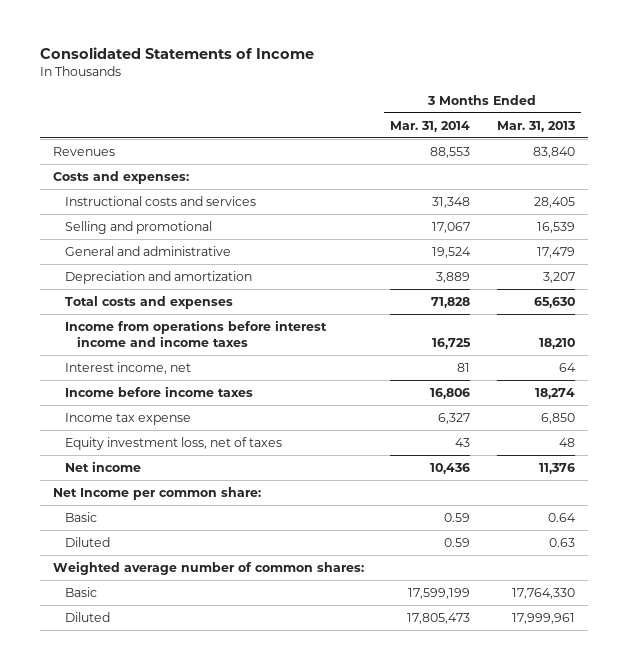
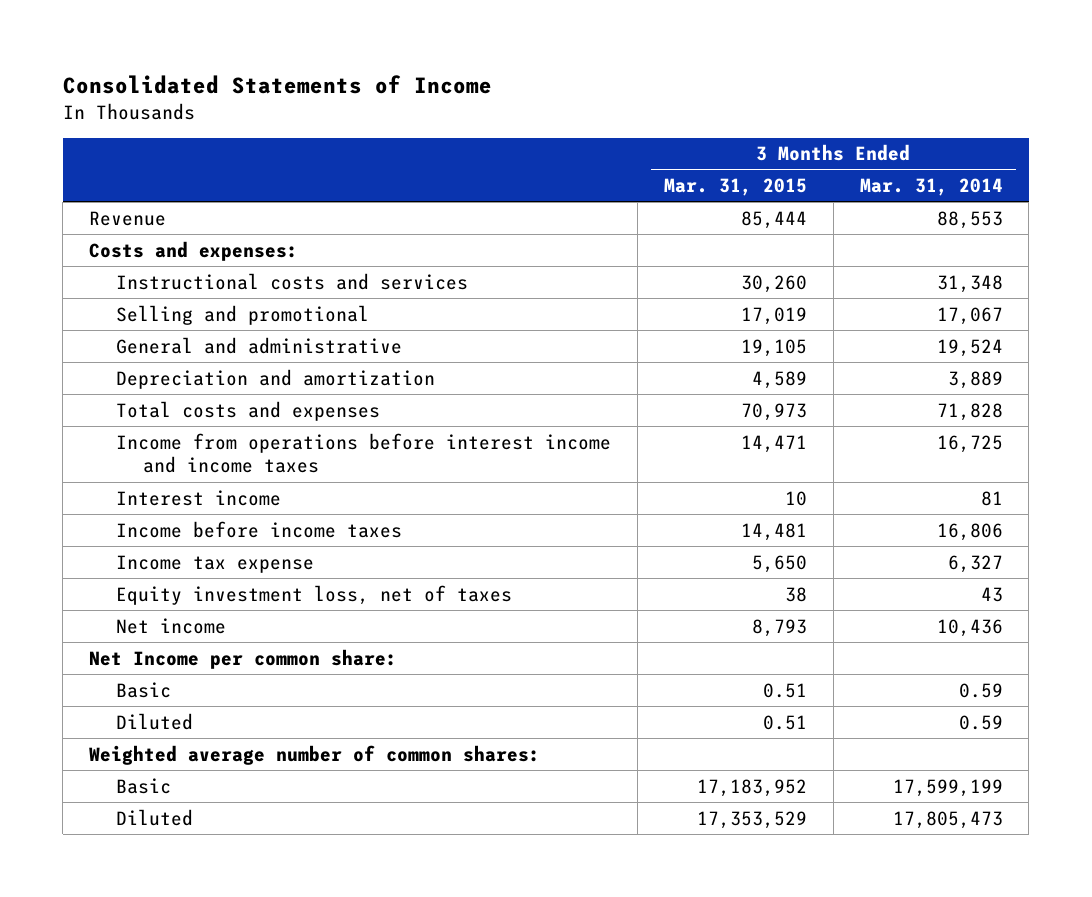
[496,120,575,132] Mar. 31, 2013 -> none
none -> [663,178,807,197] Mar. 31, 2015
[53,146,116,156] Revenues -> [89,210,167,226] Revenue
[65,361,192,374] Interest income, net -> [116,489,282,506] Interest income

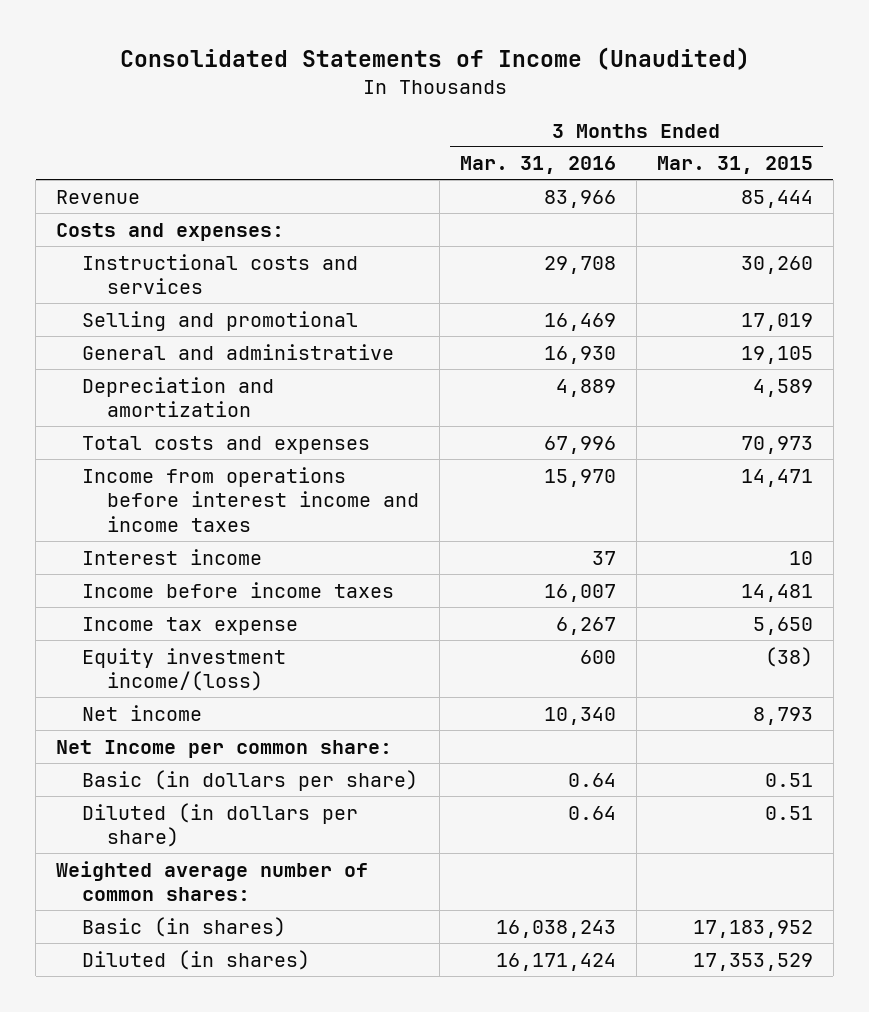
[62,74,492,94] Consolidated Statements of Income -> [119,46,750,70] Consolidated Statements of Income (Unaudited)
[859,178,1003,197] Mar. 31, 2014 -> none
none -> [459,156,616,175] Mar. 31, 2016
[116,584,513,605] Equity investment loss, net of taxes -> [81,647,286,692] Equity investment income/(loss)
[784,586,807,602] 38 -> [764,646,813,667] (38)
[116,681,172,698] Basic -> [81,769,418,791] Basic (in dollars per share)
[116,712,194,730] Diluted -> [81,802,358,848] Diluted (in dollars per share)
[116,777,172,794] Basic -> [81,916,286,937] Basic (in shares)
[116,808,194,826] Diluted -> [81,949,310,970] Diluted (in shares)

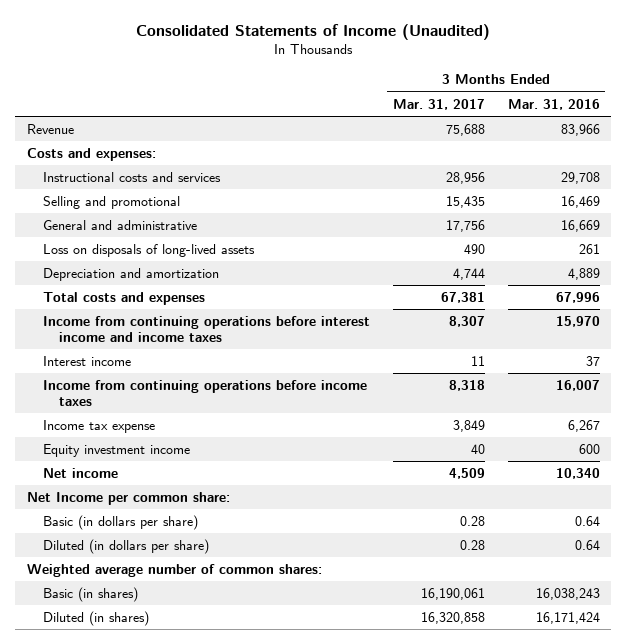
[656,156,813,175] Mar. 31, 2015 -> none
none -> [392,98,485,110] Mar. 31, 2017
[543,345,616,364] 16,930 -> [560,219,600,232] 16,669
none -> [42,243,255,257] Loss on disposals of long-lived assets
[81,466,419,532] Income from operations before interest income and income taxes -> [42,315,370,342] Income from continuing operations before interest income and income taxes
[81,581,394,598] Income before income taxes -> [42,379,367,406] Income from continuing operations before income taxes
[81,647,286,692] Equity investment income/(loss) -> [42,443,190,457] Equity investment income

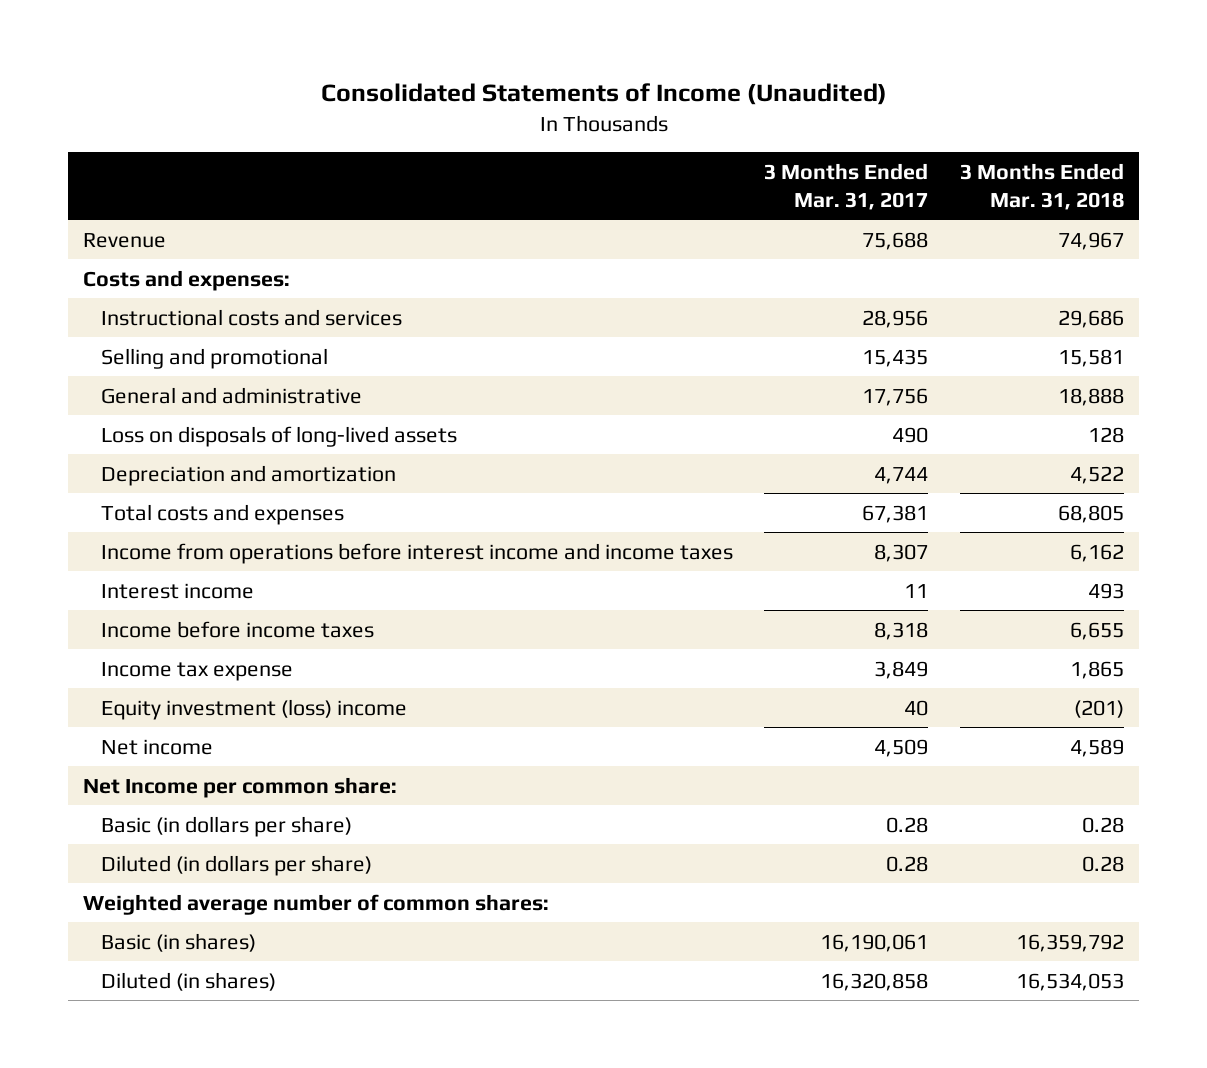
[507,98,600,110] Mar. 31, 2016 -> none
none -> [959,162,1124,210] 3 Months Ended Mar. 31, 2018
[42,315,370,342] Income from continuing operations before interest income and income taxes -> [101,542,734,564] Income from operations before interest income and income taxes
[42,379,367,406] Income from continuing operations before income taxes -> [101,620,375,638] Income before income taxes
[42,443,190,457] Equity investment income -> [101,698,408,720] Equity investment (loss) income

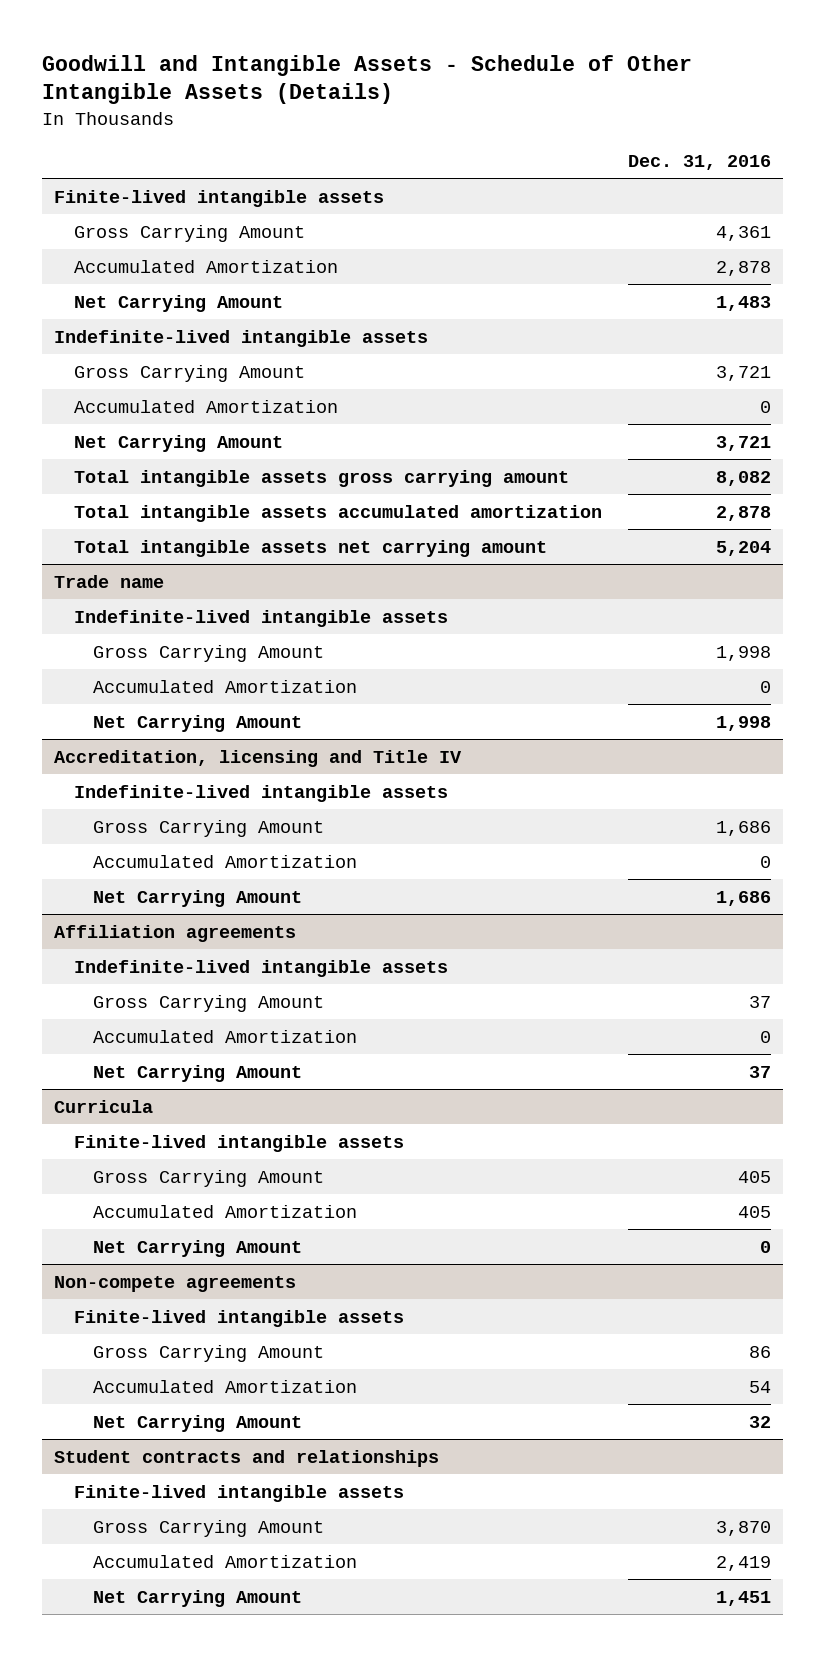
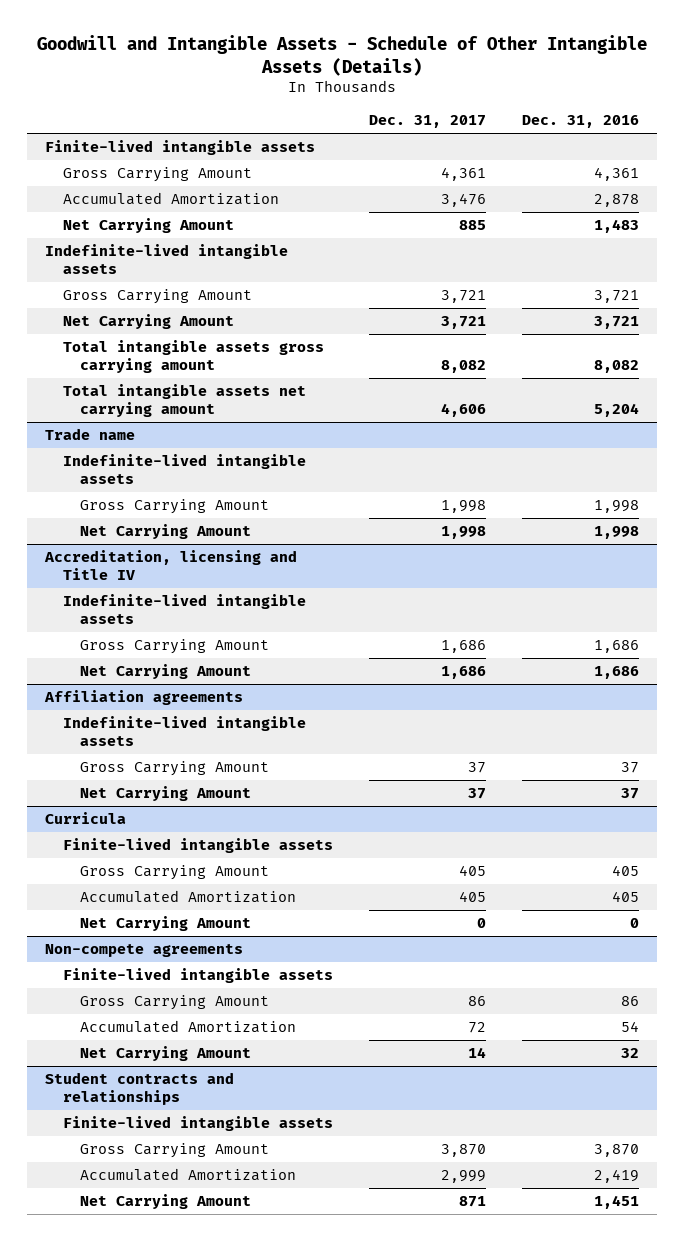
none -> [368,115,486,129] Dec. 31, 2017
[73,399,338,413] Accumulated Amortization -> none
[73,504,602,522] Total intangible assets accumulated amortization -> none
[92,679,357,693] Accumulated Amortization -> none
[92,854,357,868] Accumulated Amortization -> none
[92,1029,357,1043] Accumulated Amortization -> none

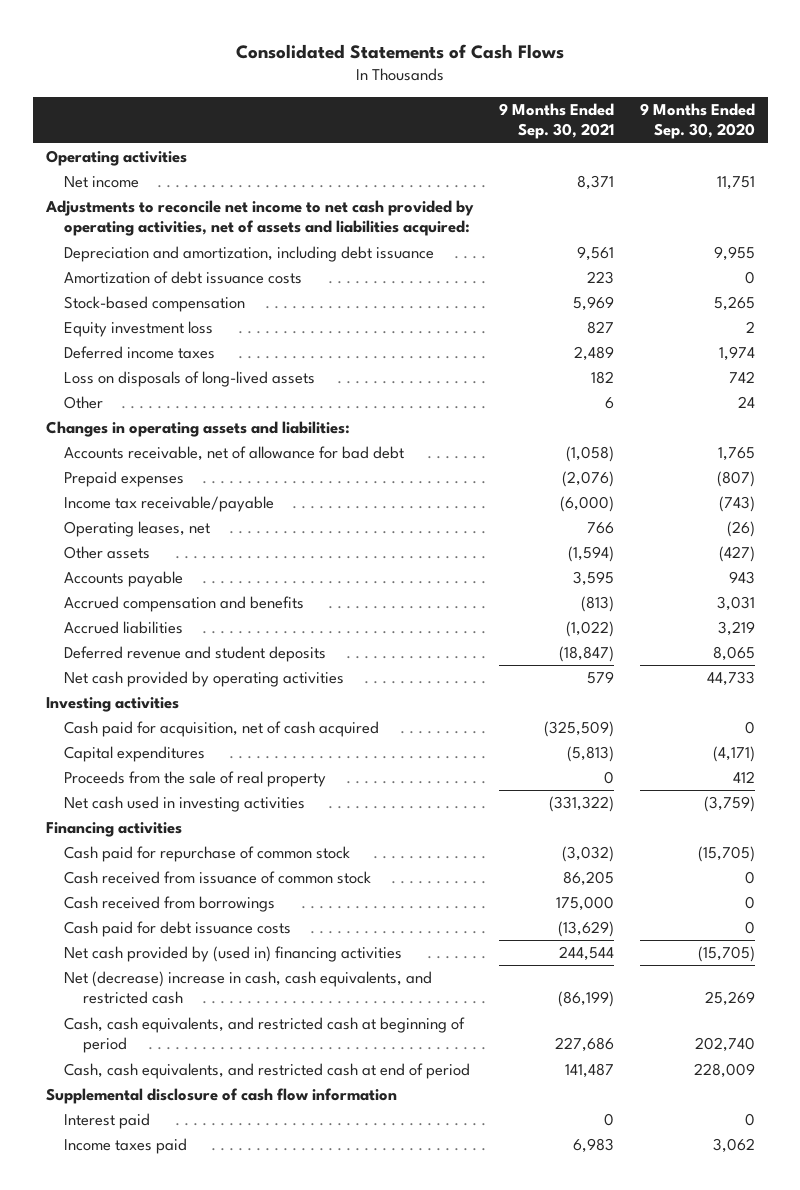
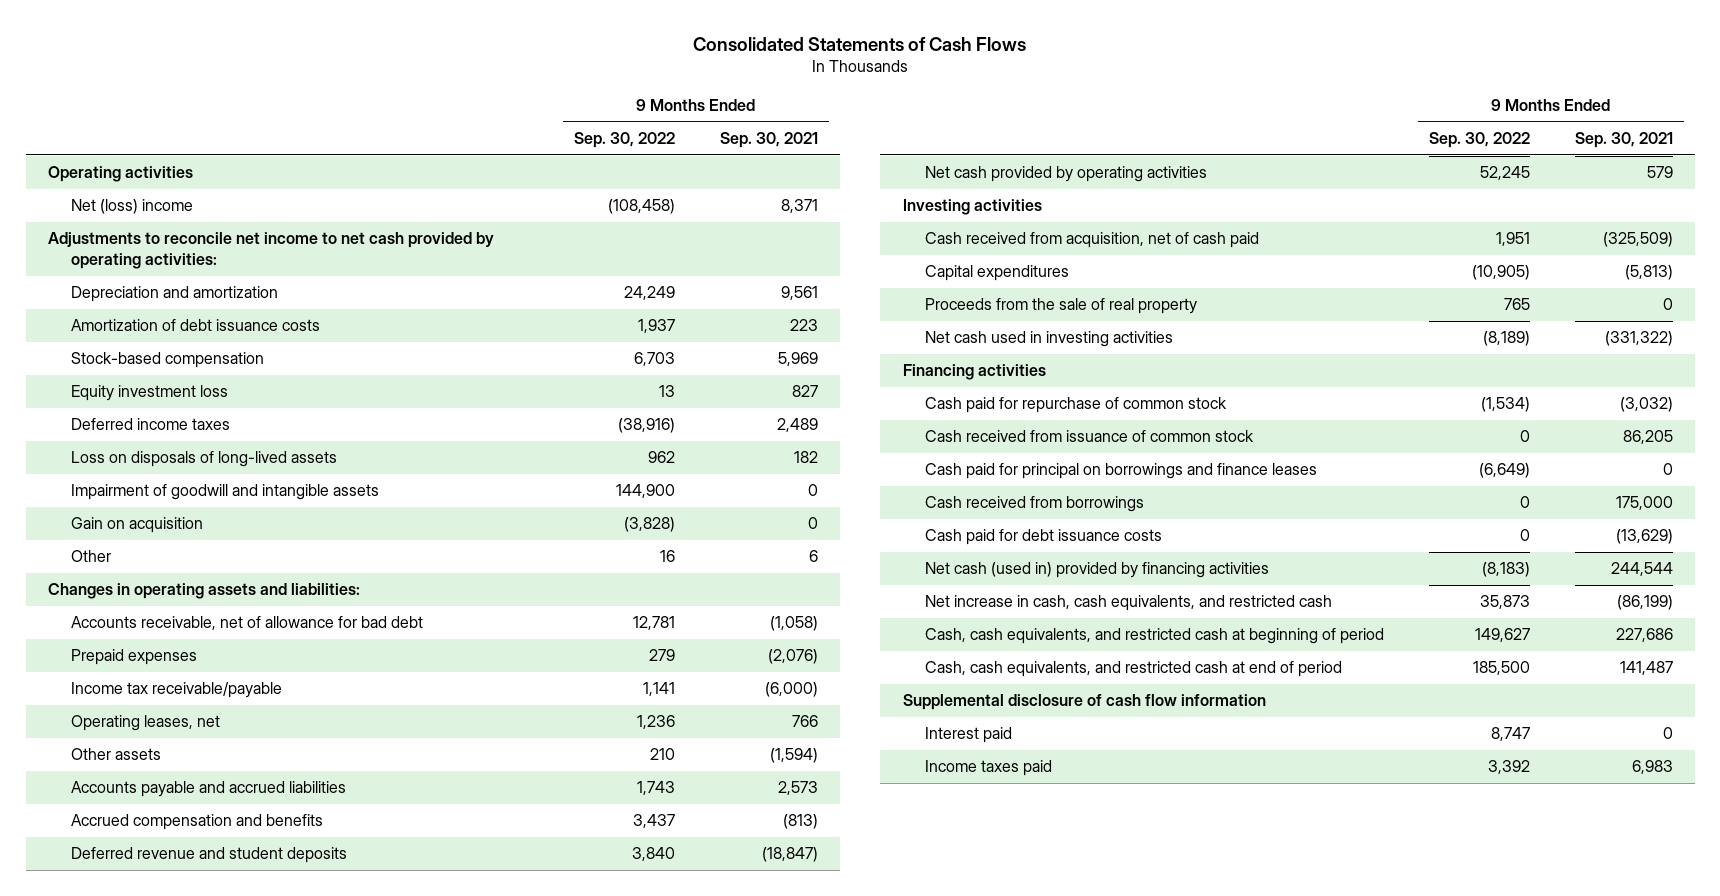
[639,103,755,140] 9 Months Ended Sep. 30, 2020 -> none
none -> [574,132,676,149] Sep. 30, 2022
[64,176,140,189] Net income -> [70,199,193,215] Net (loss) income
[44,200,474,237] Adjustments to reconcile net income to net cash provided by operating activities, net of assets and liabilities acquired: -> [47,232,494,270] Adjustments to reconcile net income to net cash provided by operating activities:
[64,246,435,263] Depreciation and amortization, including debt issuance -> [70,286,278,303] Depreciation and amortization
none -> [70,484,379,501] Impairment of goodwill and intangible assets
none -> [70,517,203,534] Gain on acquisition
[64,571,184,588] Accounts payable -> none
none -> [70,781,346,798] Accounts payable and accrued liabilities
[64,621,184,635] Accrued liabilities -> none
[64,721,380,738] Cash paid for acquisition, net of cash acquired -> [925,232,1260,249] Cash received from acquisition, net of cash paid
none -> [925,463,1318,480] Cash paid for principal on borrowings and finance leases
[64,946,403,963] Net cash provided by (used in) financing activities -> [925,562,1270,579] Net cash (used in) provided by financing activities
[64,971,433,1005] Net (decrease) increase in cash, cash equivalents, and restricted cash -> [925,595,1333,612] Net increase in cash, cash equivalents, and restricted cash

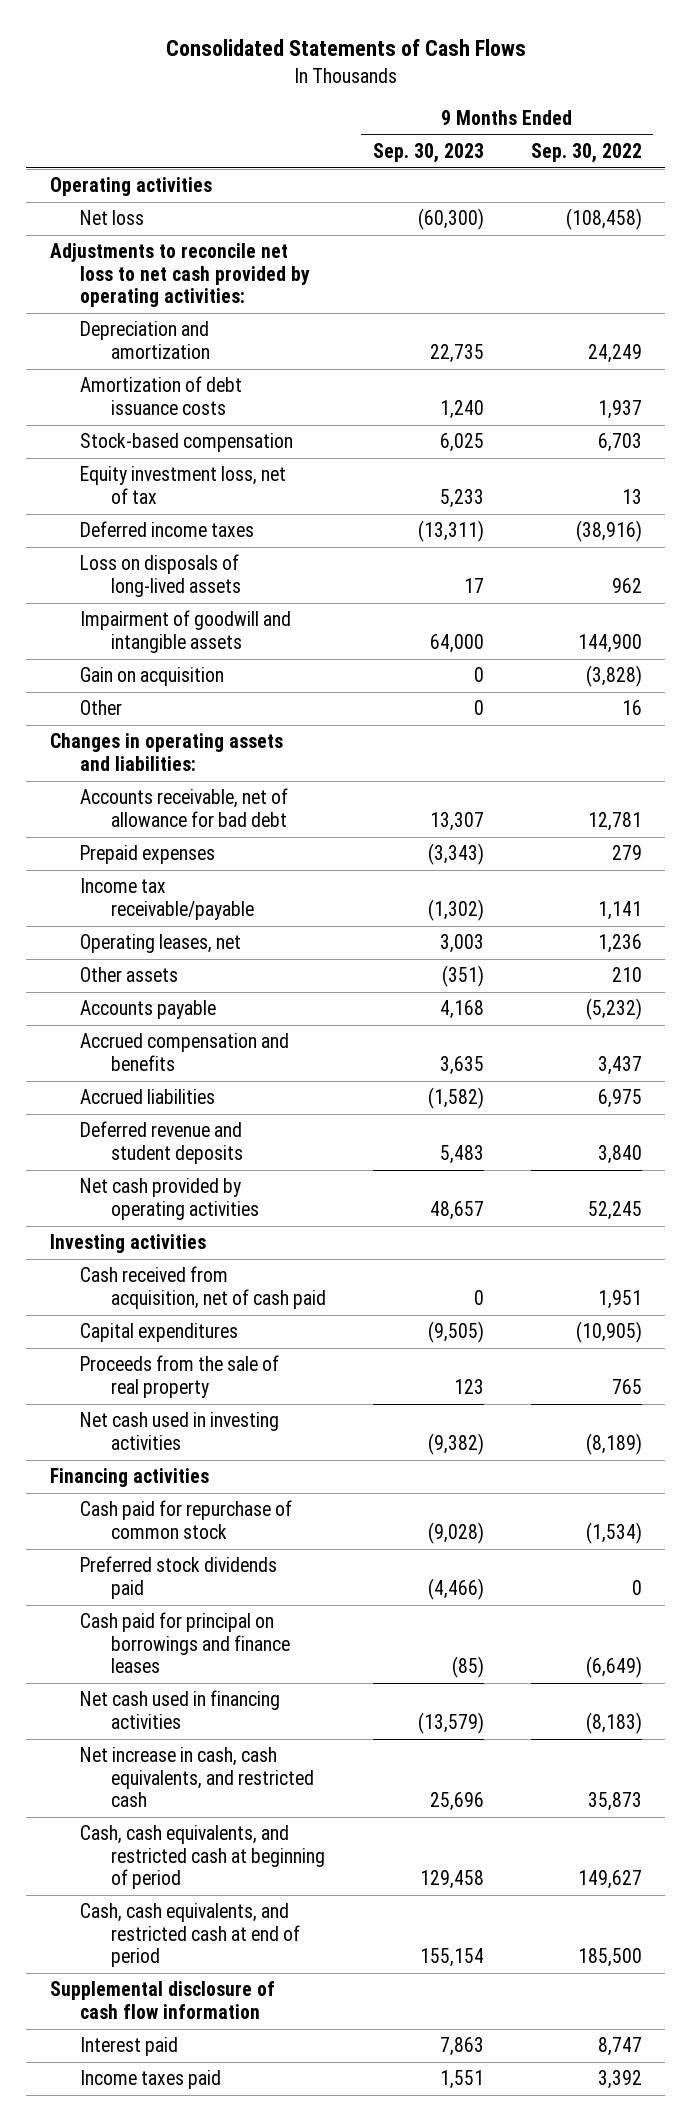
[719,132,818,149] Sep. 30, 2021 -> none
none -> [372,143,484,164] Sep. 30, 2023
[70,199,193,215] Net (loss) income -> [80,210,145,226] Net loss
[47,232,494,270] Adjustments to reconcile net income to net cash provided by operating activities: -> [49,243,311,308] Adjustments to reconcile net loss to net cash provided by operating activities:
[70,385,228,402] Equity investment loss -> [80,466,287,504] Equity investment loss, net of tax
[70,781,346,798] Accounts payable and accrued liabilities -> none
none -> [80,1000,217,1020] Accounts payable
none -> [80,1089,216,1105] Accrued liabilities
[925,430,1255,443] Cash received from issuance of common stock -> none
none -> [80,1556,278,1599] Preferred stock dividends paid
[925,496,1145,513] Cash received from borrowings -> none
[925,529,1163,546] Cash paid for debt issuance costs -> none
[925,562,1270,579] Net cash (used in) provided by financing activities -> [80,1690,281,1729] Net cash used in financing activities

